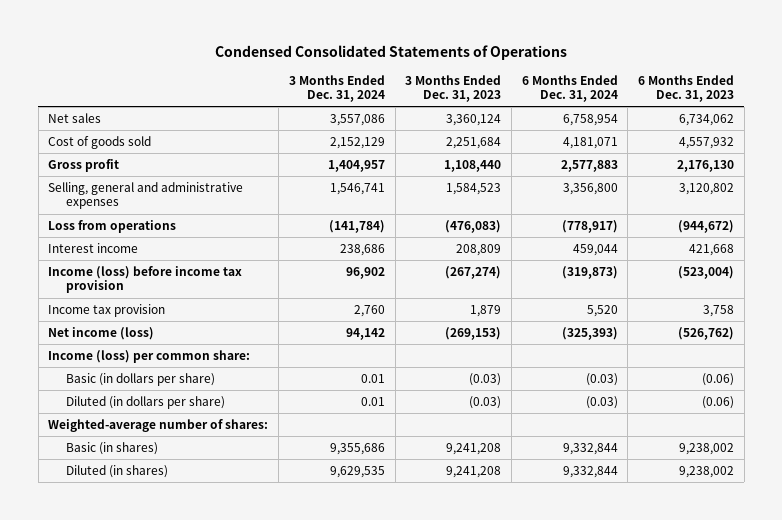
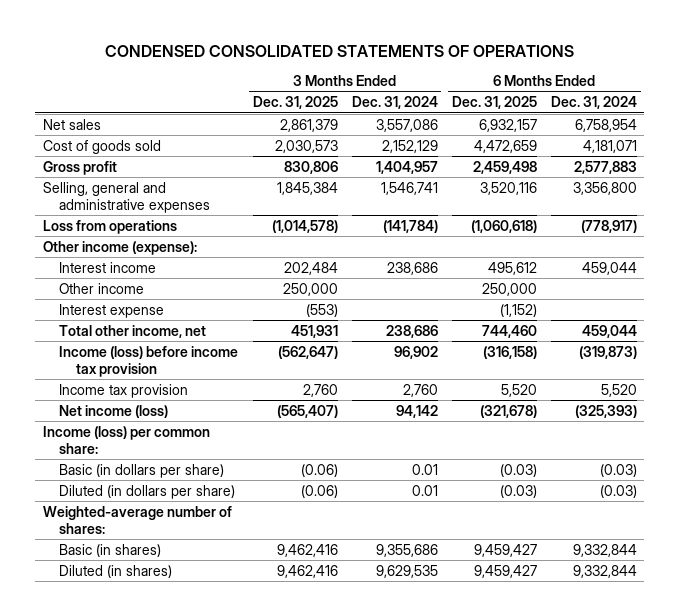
[215,44,568,60] Condensed Consolidated Statements of Operations -> [104,44,574,57] CONDENSED CONSOLIDATED STATEMENTS OF OPERATIONS
[405,74,502,103] 3 Months Ended Dec. 31, 2023 -> none
[638,74,735,103] 6 Months Ended Dec. 31, 2023 -> none
none -> [252,96,338,110] Dec. 31, 2025
none -> [451,96,537,110] Dec. 31, 2025
none -> [42,240,197,255] Other income (expense):
none -> [59,282,145,294] Other income
none -> [59,303,165,318] Interest expense
none -> [59,324,207,338] Total other income, net

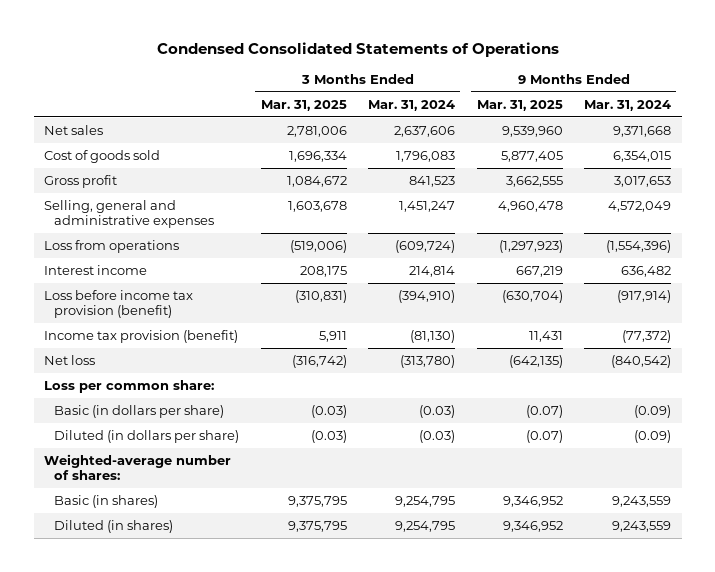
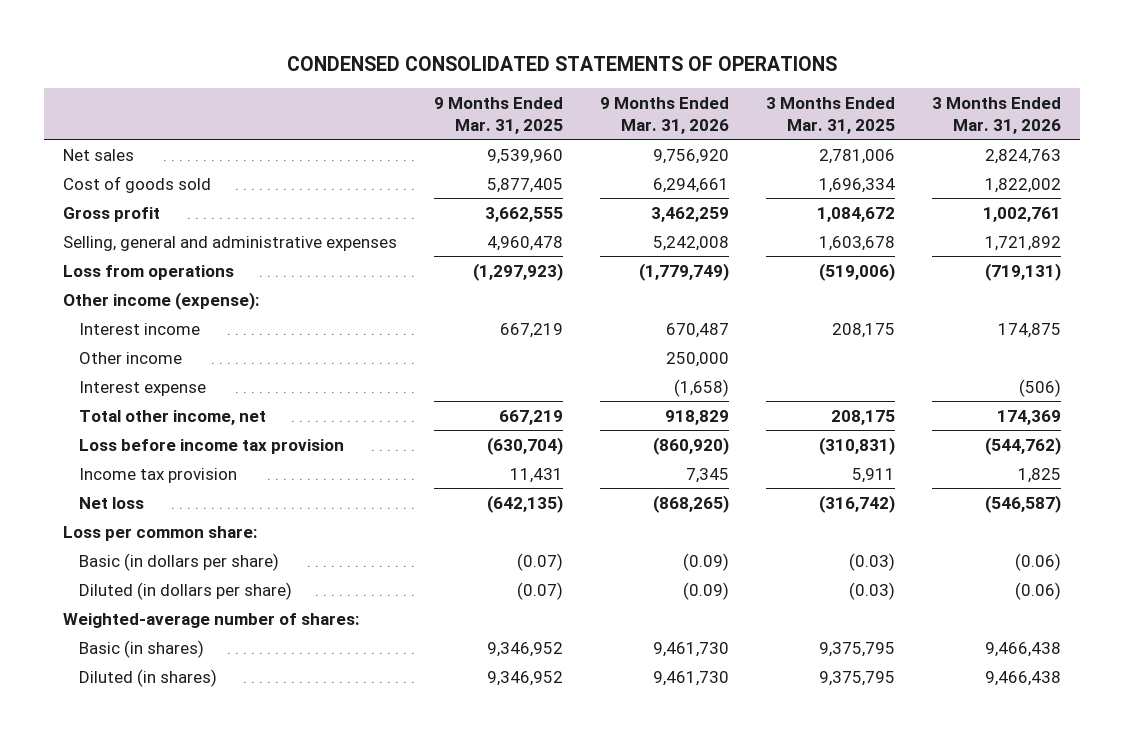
[156,41,559,57] Condensed Consolidated Statements of Operations -> [286,55,837,71] CONDENSED CONSOLIDATED STATEMENTS OF OPERATIONS
[368,99,456,111] Mar. 31, 2024 -> none
[583,99,671,111] Mar. 31, 2024 -> none
none -> [599,96,729,134] 9 Months Ended Mar. 31, 2026
none -> [932,96,1062,134] 3 Months Ended Mar. 31, 2026
none -> [62,291,259,310] Other income (expense):
none -> [79,351,183,364] Other income
none -> [79,380,207,396] Interest expense
none -> [79,409,267,425] Total other income, net
[44,290,194,319] Loss before income tax provision (benefit) -> [79,438,345,454] Loss before income tax provision
[44,330,239,344] Income tax provision (benefit) -> [79,467,238,483] Income tax provision

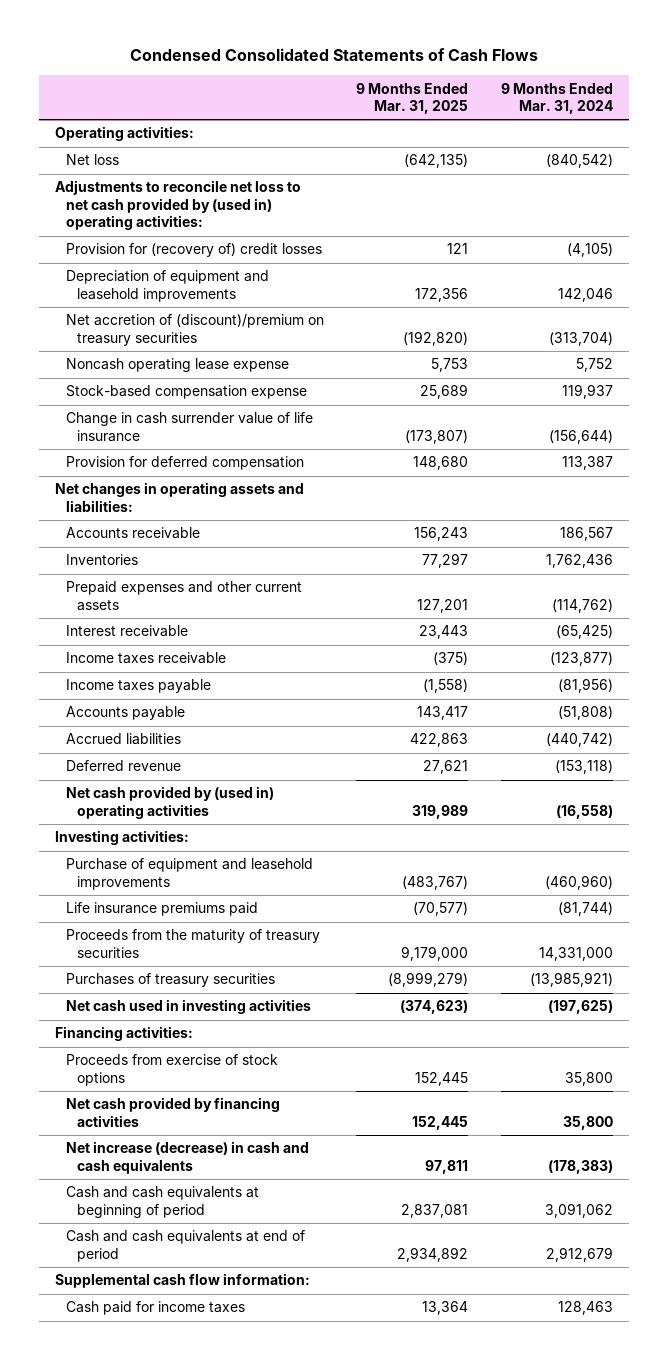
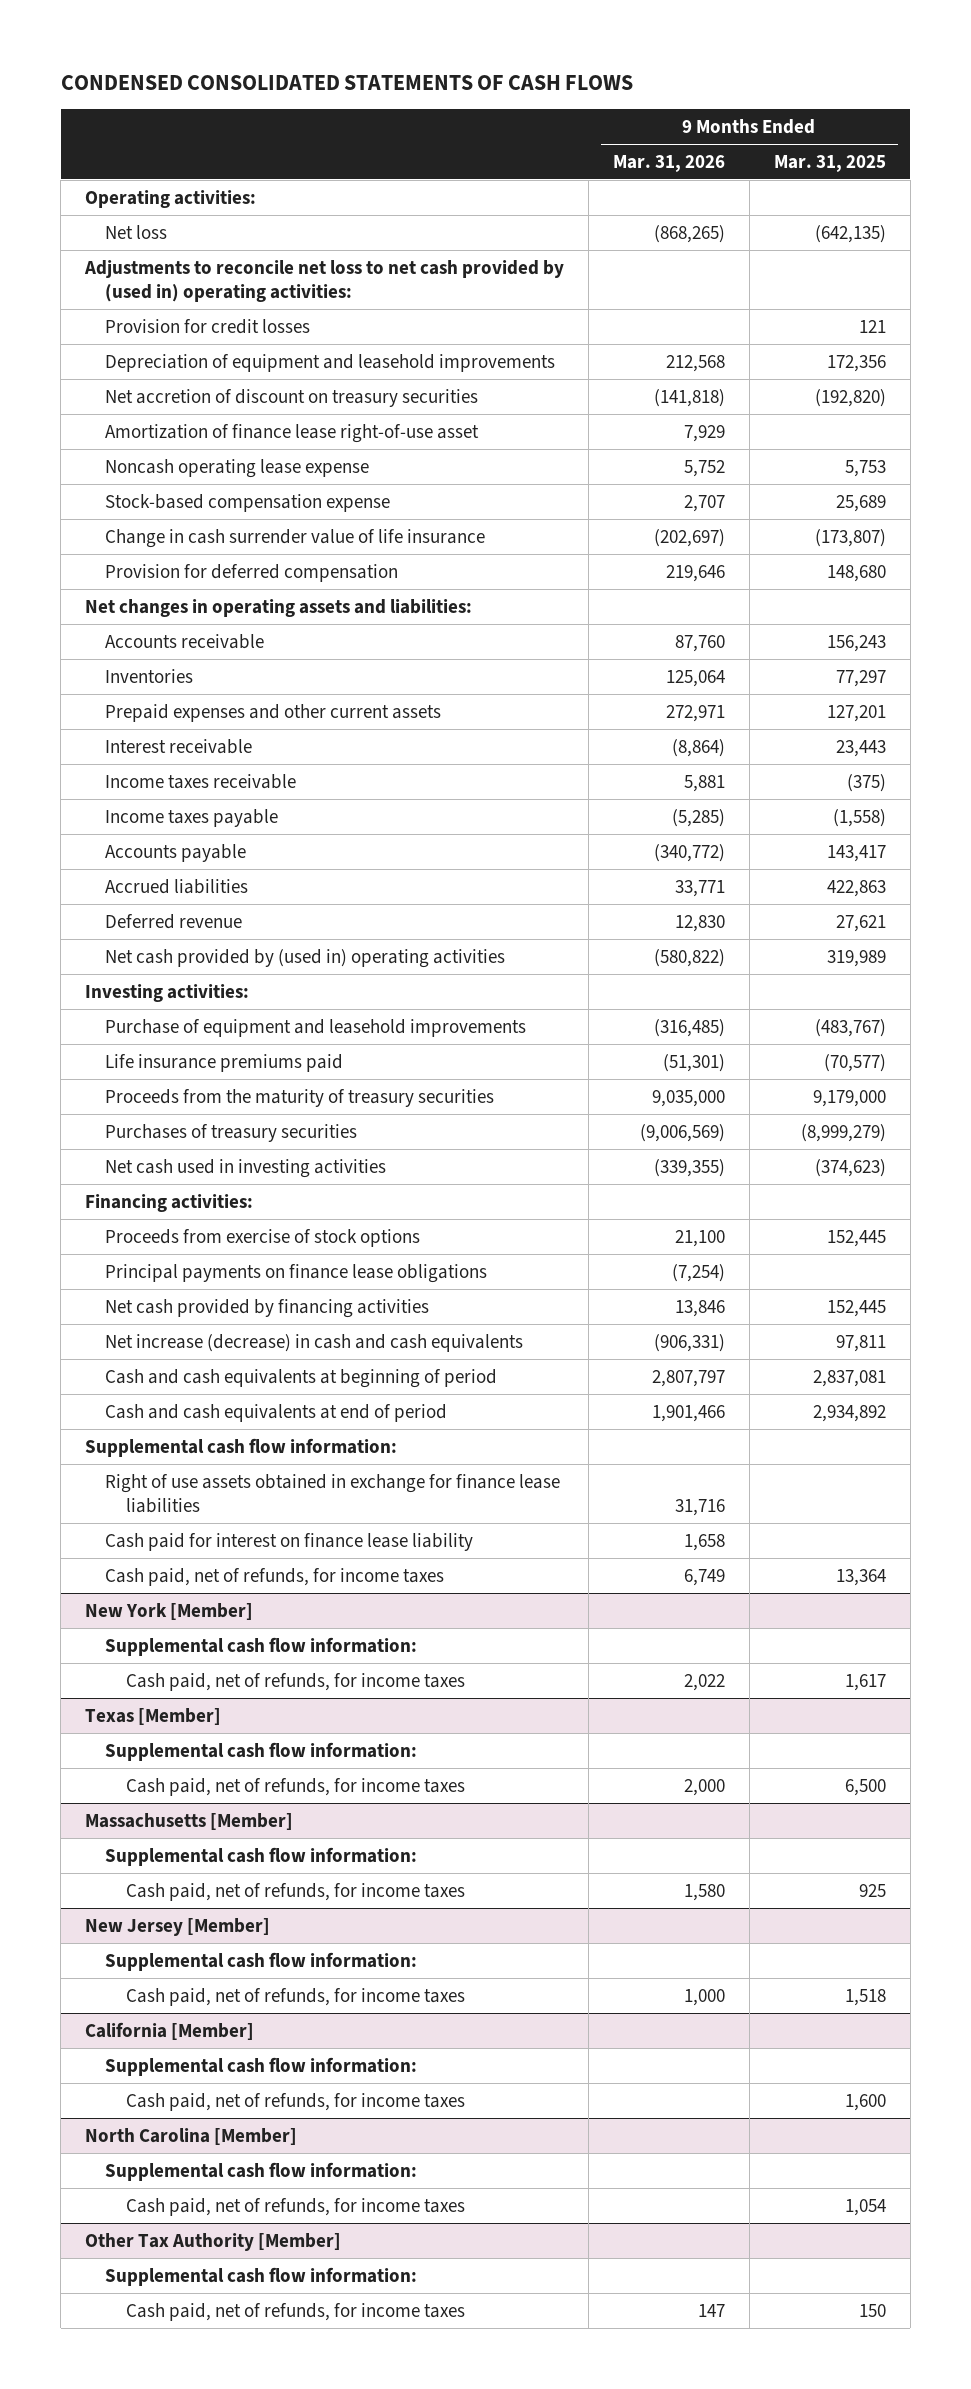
[130,48,539,62] Condensed Consolidated Statements of Cash Flows -> [60,75,633,91] CONDENSED CONSOLIDATED STATEMENTS OF CASH FLOWS
[500,82,613,115] 9 Months Ended Mar. 31, 2024 -> none
none -> [612,154,725,172] Mar. 31, 2026
[66,243,323,258] Provision for (recovery of) credit losses -> [105,318,311,334] Provision for credit losses
[66,314,325,346] Net accretion of (discount)/premium on treasury securities -> [105,388,479,407] Net accretion of discount on treasury securities
none -> [105,423,480,443] Amortization of finance lease right-of-use asset
none -> [105,1263,488,1283] Principal payments on finance lease obligations
none -> [105,1473,561,1514] Right of use assets obtained in exchange for finance lease liabilities
none -> [105,1532,474,1551] Cash paid for interest on finance lease liability
[66,1301,246,1316] Cash paid for income taxes -> [105,1567,445,1586] Cash paid, net of refunds, for income taxes
none -> [85,1602,254,1620] New York [Member]
none -> [105,1636,418,1656] Supplemental cash flow information:
none -> [125,1672,465,1691] Cash paid, net of refunds, for income taxes
none -> [85,1707,222,1725] Texas [Member]
none -> [105,1741,418,1761] Supplemental cash flow information:
none -> [125,1777,465,1796] Cash paid, net of refunds, for income taxes
none -> [85,1812,294,1830] Massachusetts [Member]
none -> [105,1846,418,1866] Supplemental cash flow information:
none -> [125,1882,465,1901] Cash paid, net of refunds, for income taxes
none -> [85,1917,271,1936] New Jersey [Member]
none -> [105,1951,418,1971] Supplemental cash flow information:
none -> [125,1987,465,2006] Cash paid, net of refunds, for income taxes
none -> [85,2021,255,2040] California [Member]
none -> [105,2056,418,2076] Supplemental cash flow information:
none -> [125,2092,465,2111] Cash paid, net of refunds, for income taxes
none -> [85,2127,298,2145] North Carolina [Member]
none -> [105,2161,418,2181] Supplemental cash flow information:
none -> [125,2197,465,2216] Cash paid, net of refunds, for income taxes
none -> [85,2232,342,2251] Other Tax Authority [Member]
none -> [105,2266,418,2286] Supplemental cash flow information:
none -> [125,2302,465,2321] Cash paid, net of refunds, for income taxes

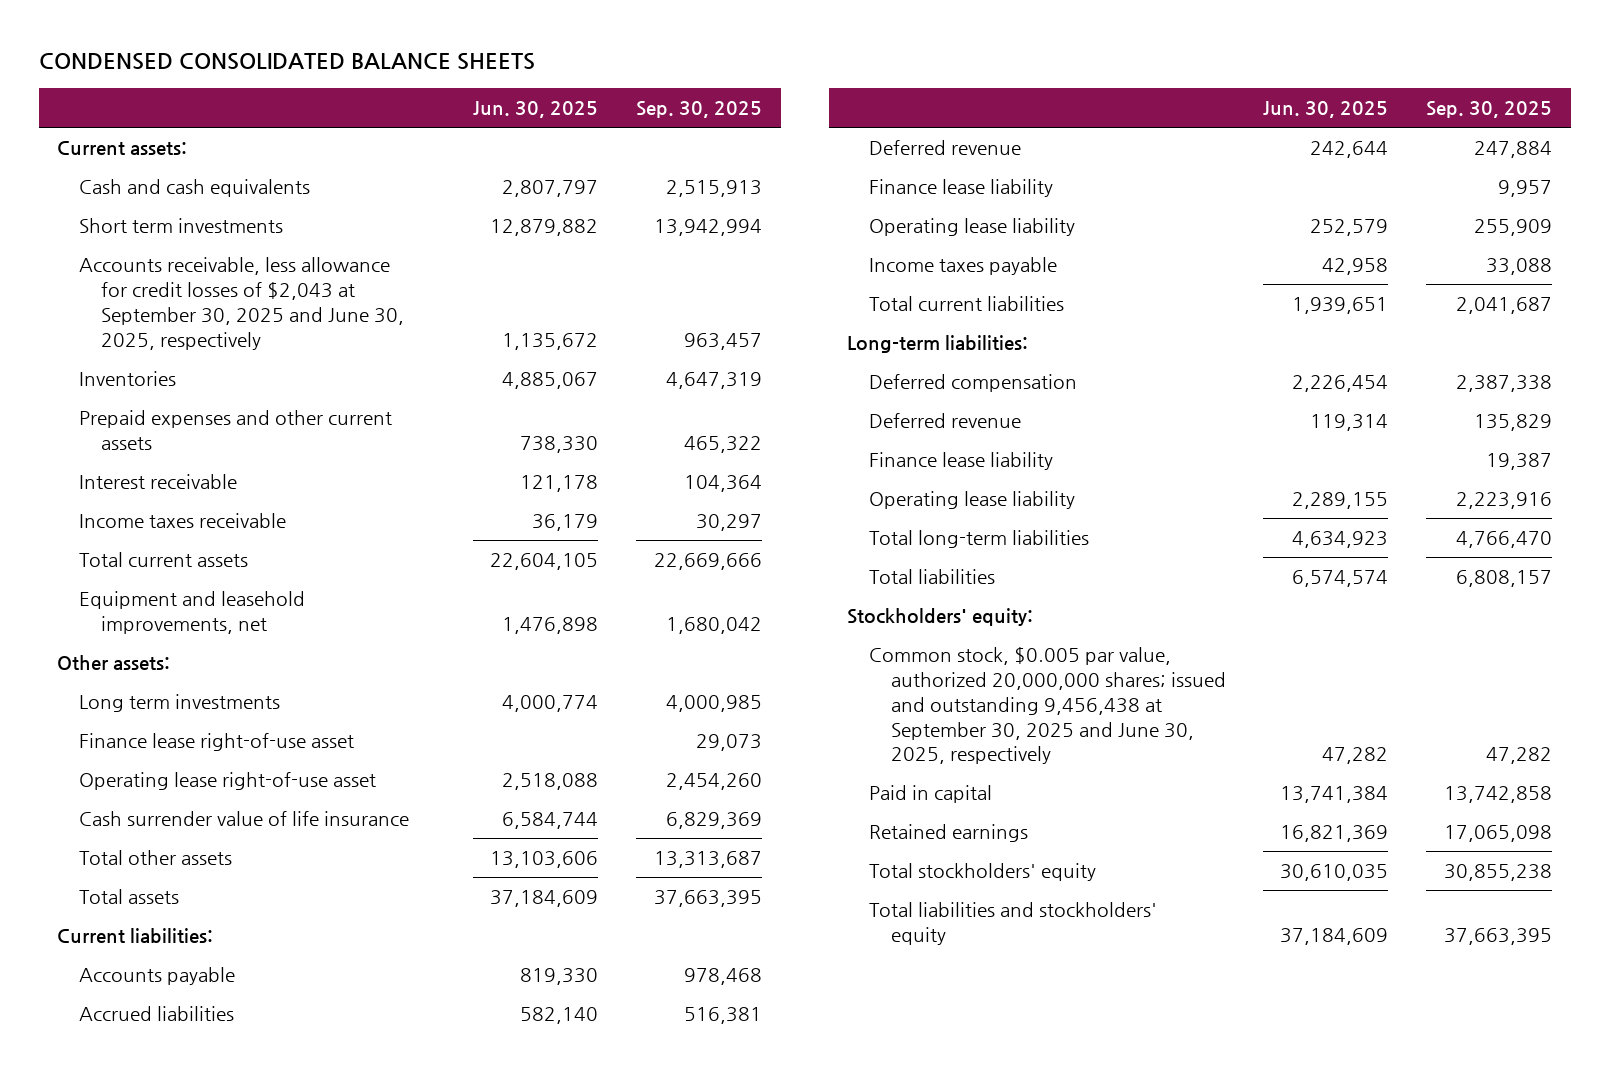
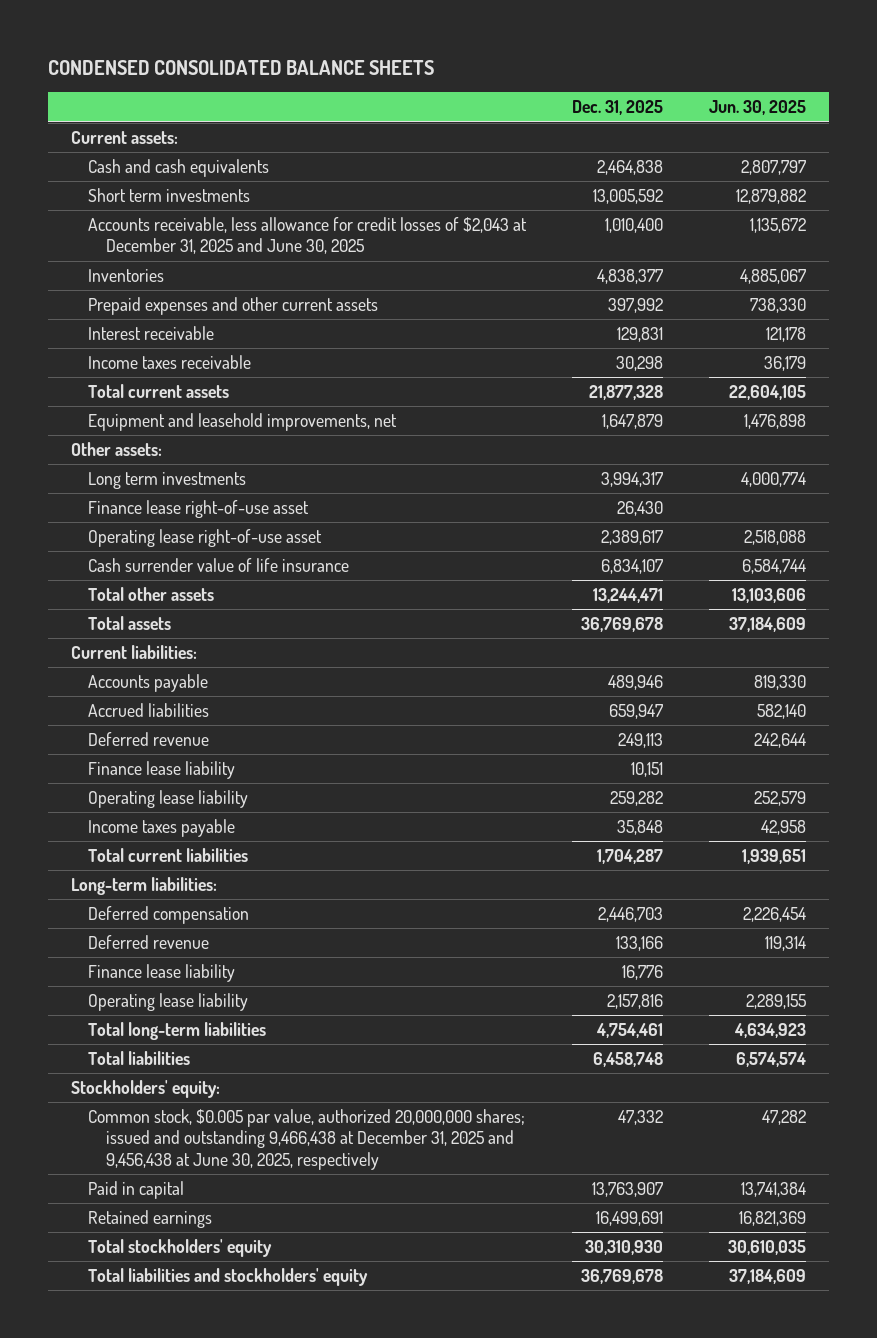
[635,100,762,118] Sep. 30, 2025 -> none
none -> [572,100,664,116] Dec. 31, 2025
[78,257,404,350] Accounts receivable, less allowance for credit losses of $2,043 at September 30, 2025 and June 30, 2025, respectively -> [88,216,528,255] Accounts receivable, less allowance for credit losses of $2,043 at December 31, 2025 and June 30, 2025
[869,647,1226,765] Common stock, $0.005 par value, authorized 20,000,000 shares; issued and outstanding 9,456,438 at September 30, 2025 and June 30, 2025, respectively -> [88,1108,526,1170] Common stock, $0.005 par value, authorized 20,000,000 shares; issued and outstanding 9,466,438 at December 31, 2025 and 9,456,438 at June 30, 2025, respectively

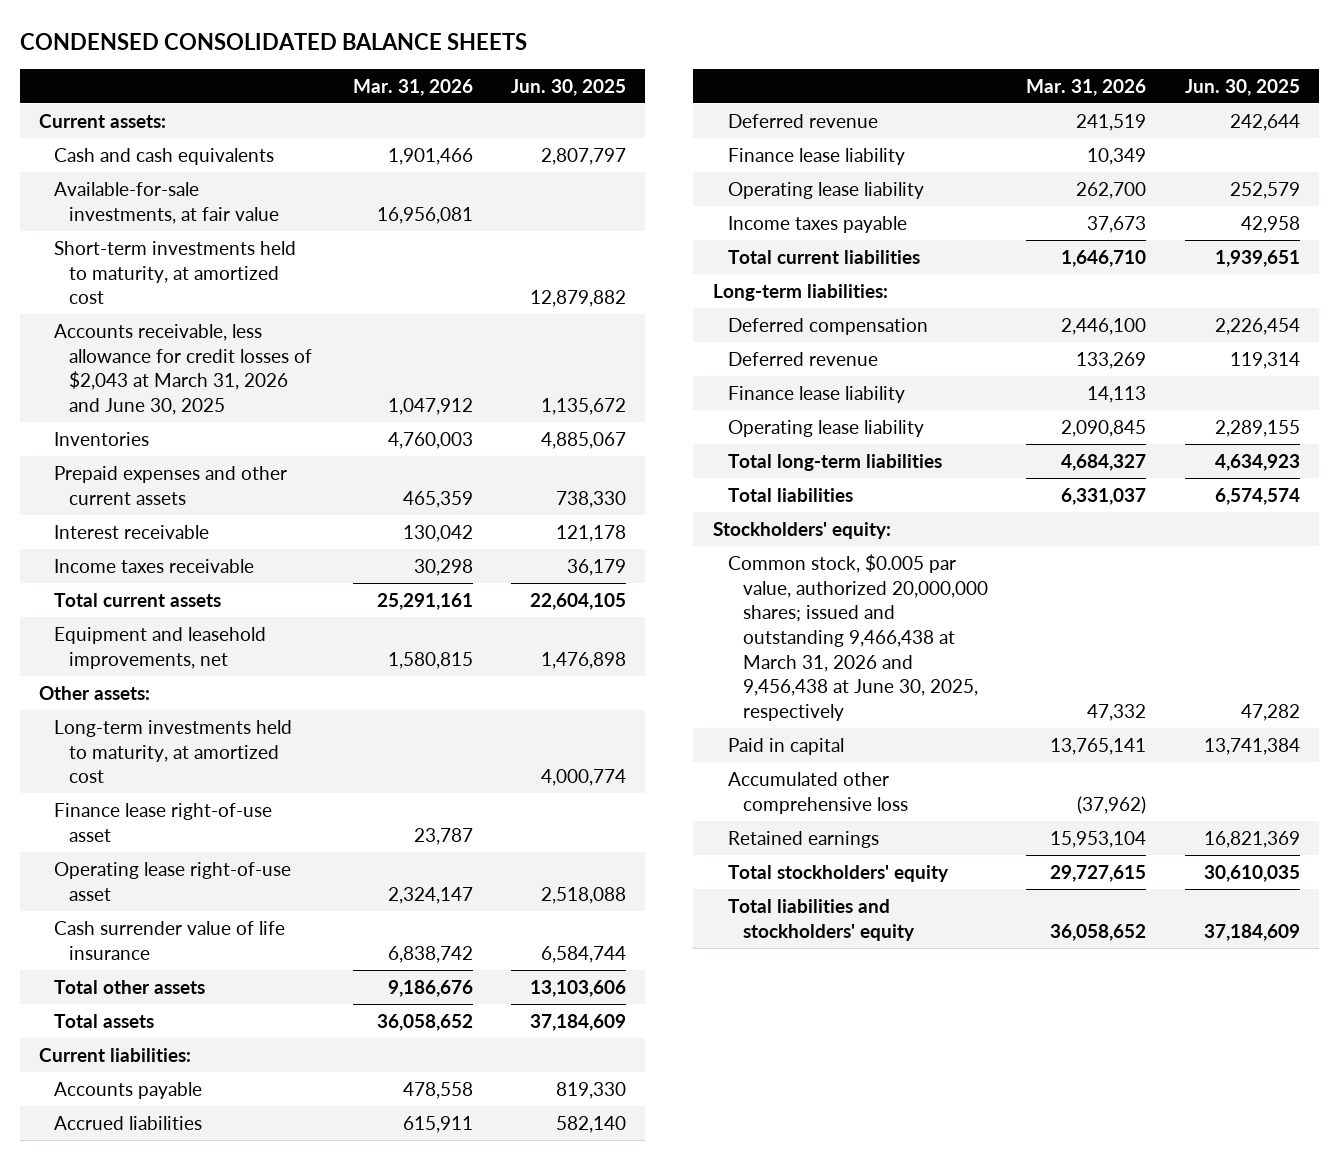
[572,100,664,116] Dec. 31, 2025 -> none
none -> [352,78,473,96] Mar. 31, 2026
none -> [53,181,280,224] Available-for-sale investments, at fair value
[88,187,251,202] Short term investments -> [53,240,296,305] Short-term investments held to maturity, at amortized cost
[88,216,528,255] Accounts receivable, less allowance for credit losses of $2,043 at December 31, 2025 and June 30, 2025 -> [53,323,313,415] Accounts receivable, less allowance for credit losses of $2,043 at March 31, 2026 and June 30, 2025
[88,471,247,489] Long term investments -> [53,719,292,784] Long-term investments held to maturity, at amortized cost
[88,1108,526,1170] Common stock, $0.005 par value, authorized 20,000,000 shares; issued and outstanding 9,466,438 at December 31, 2025 and 9,456,438 at June 30, 2025, respectively -> [727,553,988,721] Common stock, $0.005 par value, authorized 20,000,000 shares; issued and outstanding 9,466,438 at March 31, 2026 and 9,456,438 at June 30, 2025, respectively
none -> [727,771,908,814] Accumulated other comprehensive loss

